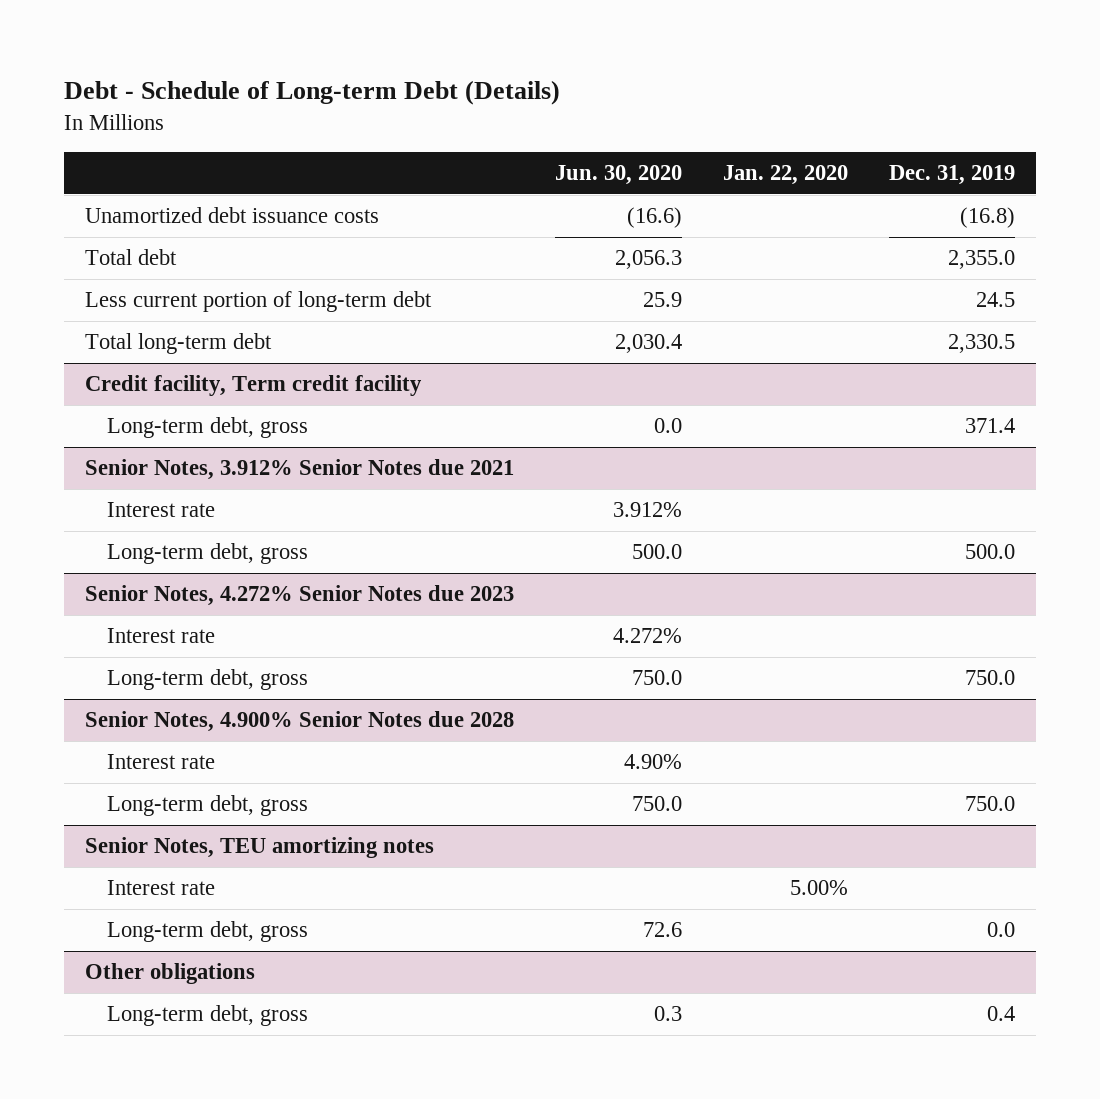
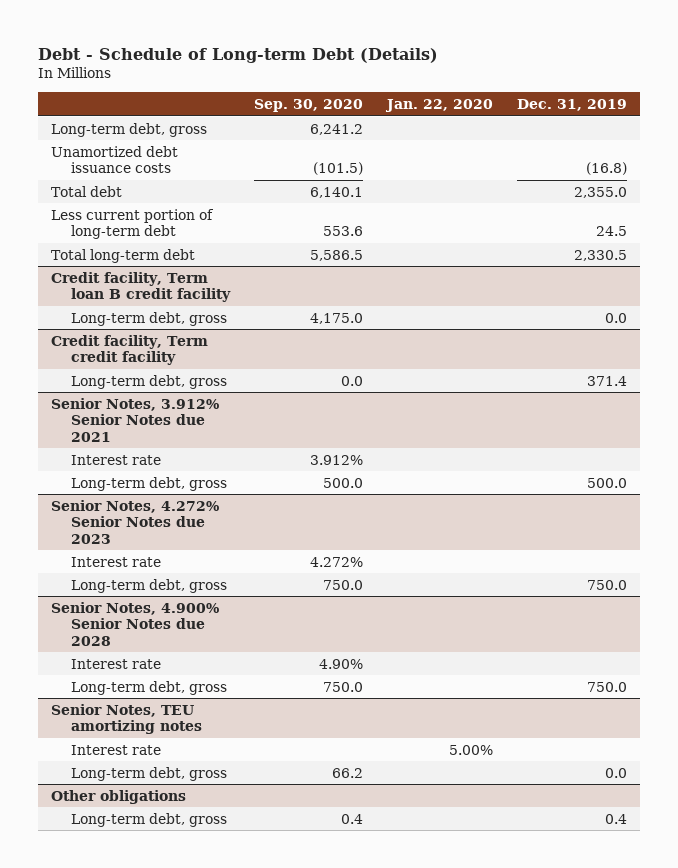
[554,165,682,186] Jun. 30, 2020 -> none
none -> [253,99,363,113] Sep. 30, 2020
none -> [50,122,207,137] Long-term debt, gross
none -> [50,271,231,303] Credit facility, Term loan B credit facility
none -> [70,311,227,326] Long-term debt, gross

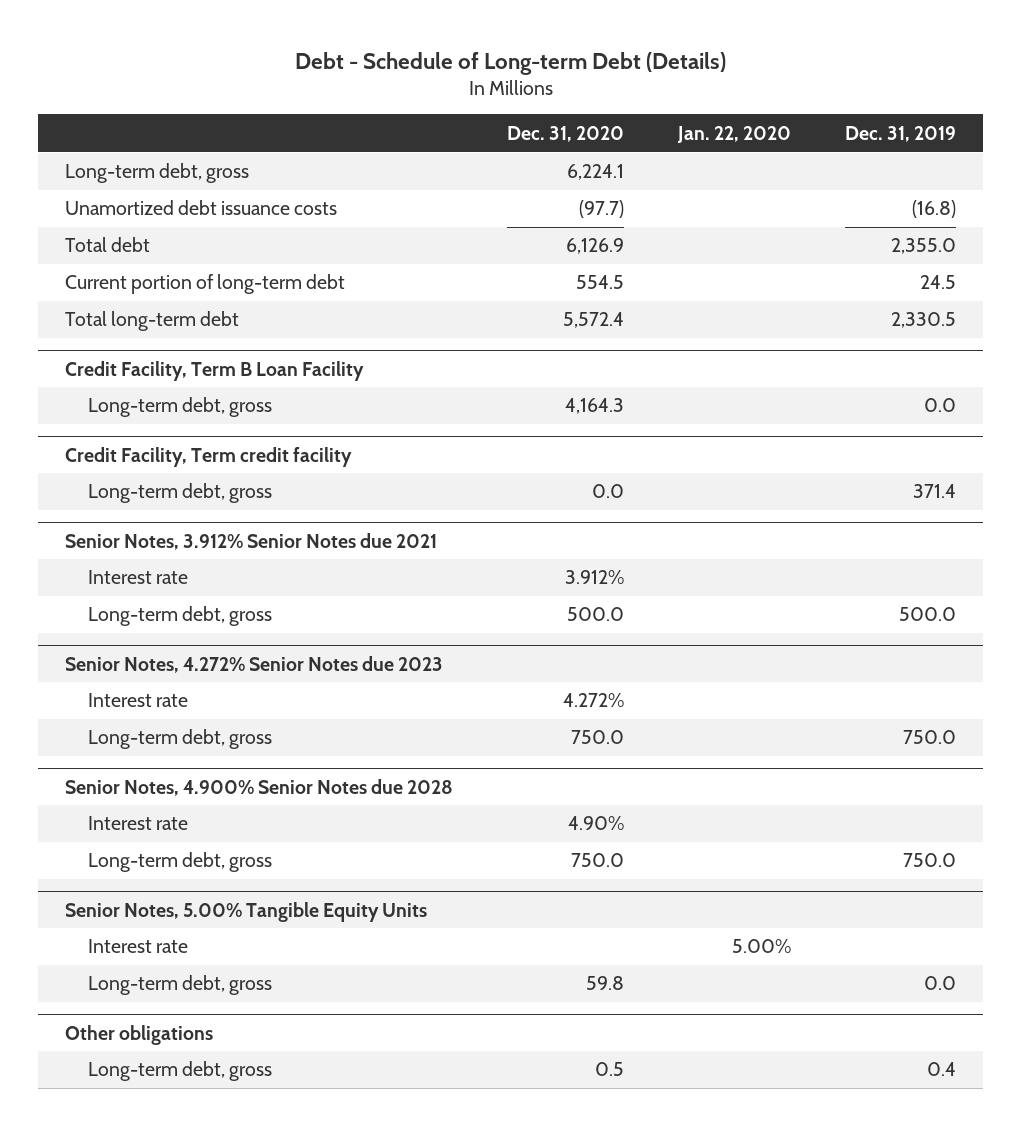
[253,99,363,113] Sep. 30, 2020 -> none
none -> [507,125,625,142] Dec. 31, 2020
[50,208,214,240] Less current portion of long-term debt -> [65,274,346,295] Current portion of long-term debt
[50,271,231,303] Credit facility, Term loan B credit facility -> [65,360,365,381] Credit Facility, Term B Loan Facility
[50,334,208,366] Credit facility, Term credit facility -> [65,446,353,467] Credit Facility, Term credit facility
[50,703,202,735] Senior Notes, TEU amortizing notes -> none
none -> [65,901,428,922] Senior Notes, 5.00% Tangible Equity Units

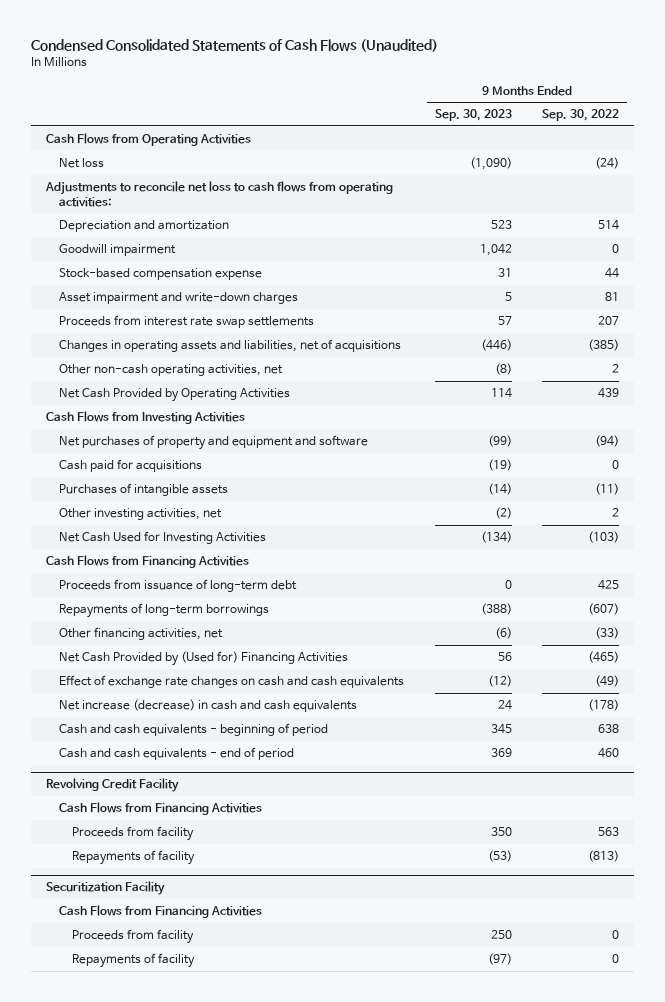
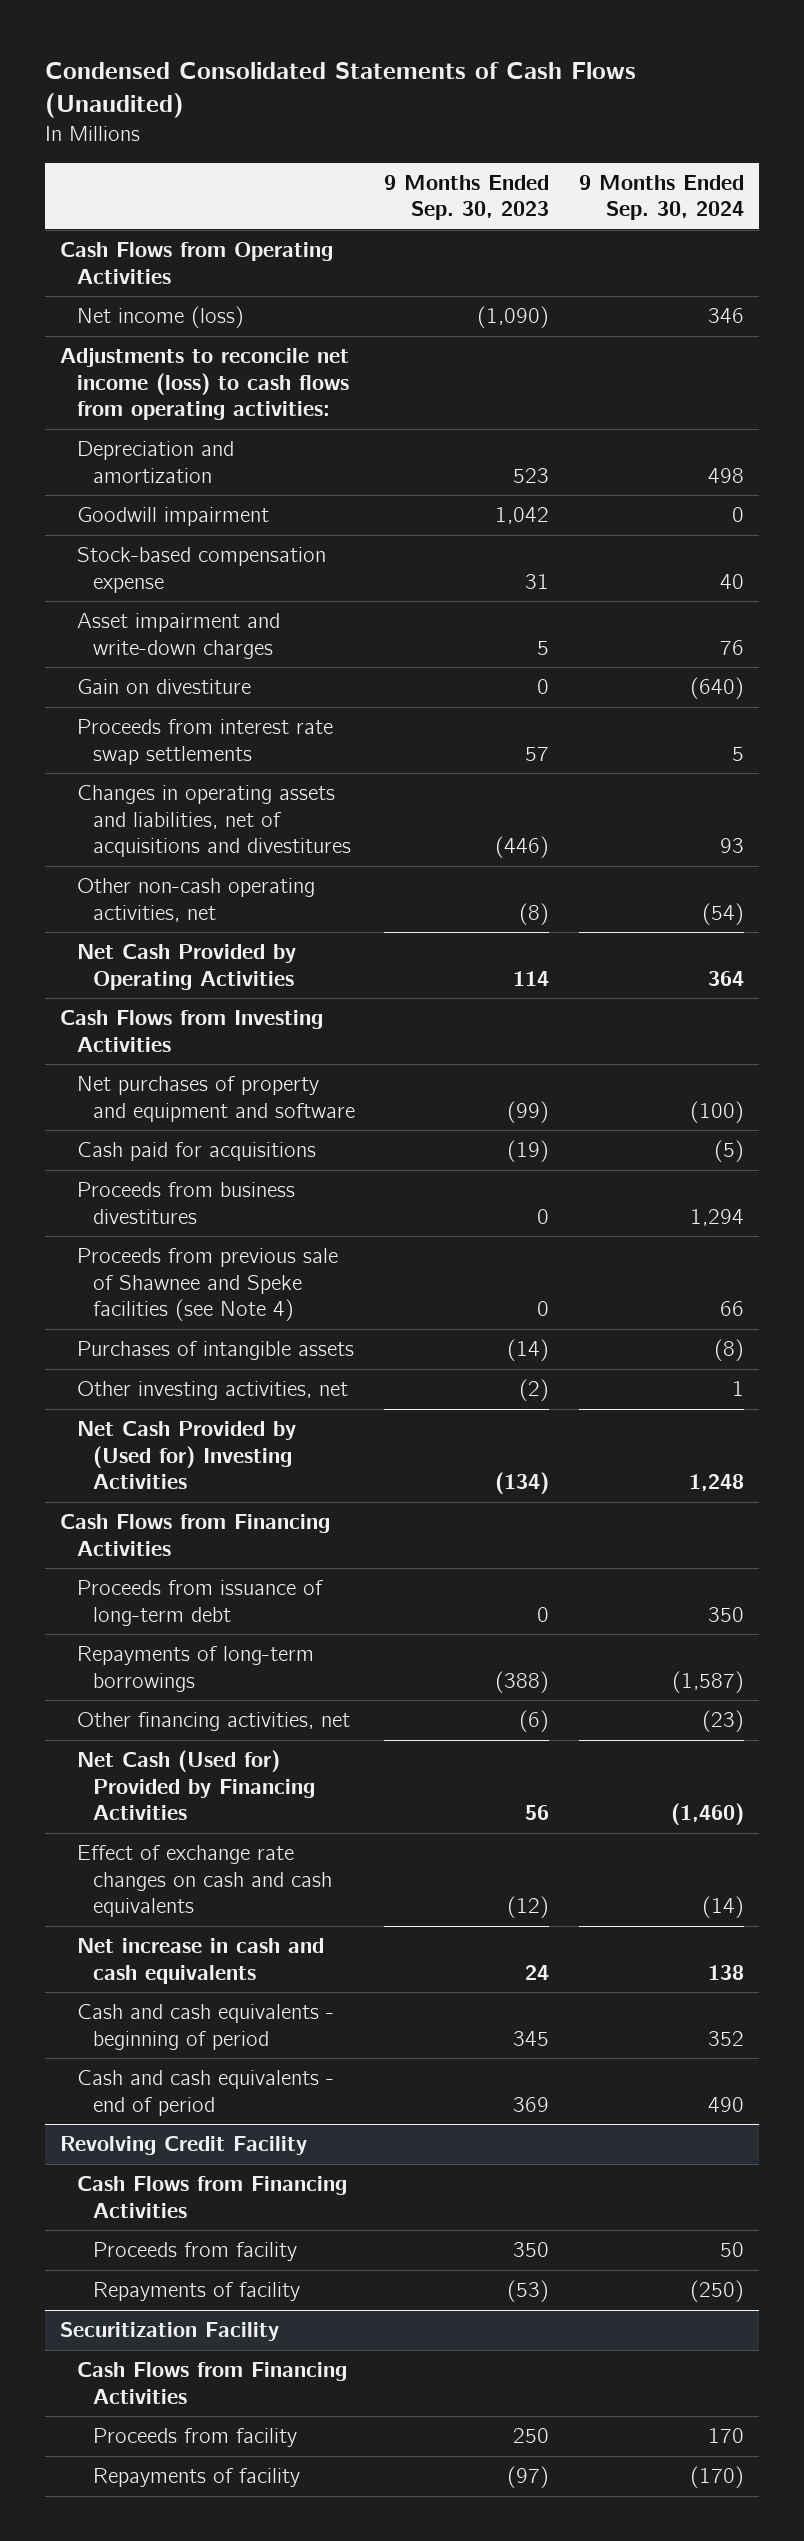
[542,109,620,122] Sep. 30, 2022 -> none
none -> [578,174,744,221] 9 Months Ended Sep. 30, 2024
[58,158,104,169] Net loss -> [76,306,244,329] Net income (loss)
[45,181,394,207] Adjustments to reconcile net loss to cash flows from operating activities: -> [60,348,350,421] Adjustments to reconcile net income (loss) to cash flows from operating activities:
none -> [76,679,251,695] Gain on divestiture
[58,339,401,353] Changes in operating assets and liabilities, net of acquisitions -> [76,785,351,858] Changes in operating assets and liabilities, net of acquisitions and divestitures
none -> [76,1182,295,1224] Proceeds from business divestitures
none -> [76,1248,338,1322] Proceeds from previous sale of Shawnee and Speke facilities (see Note 4)
[58,531,266,545] Net Cash Used for Investing Activities -> [76,1421,296,1490] Net Cash Provided by (Used for) Investing Activities
[58,651,348,667] Net Cash Provided by (Used for) Financing Activities -> [76,1750,315,1821] Net Cash (Used for) Provided by Financing Activities
[58,699,357,713] Net increase (decrease) in cash and cash equivalents -> [76,1938,324,1984] Net increase in cash and cash equivalents

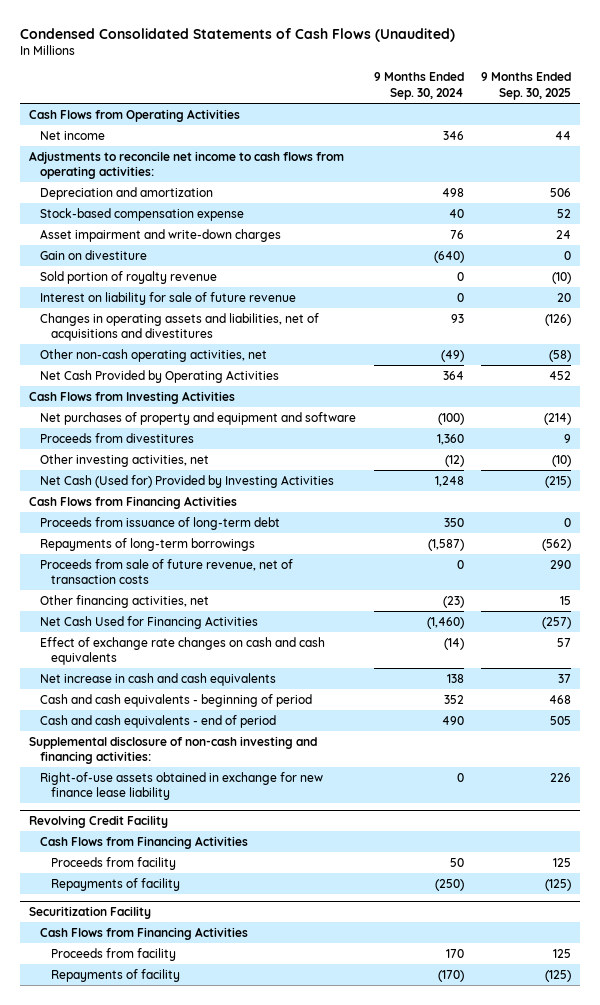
[384,174,550,221] 9 Months Ended Sep. 30, 2023 -> none
none -> [481,72,572,100] 9 Months Ended Sep. 30, 2025
[76,306,244,329] Net income (loss) -> [39,130,105,140] Net income
[60,348,350,421] Adjustments to reconcile net income (loss) to cash flows from operating activities: -> [29,150,345,180] Adjustments to reconcile net income to cash flows from operating activities:
[76,507,269,527] Goodwill impairment -> none
[76,719,333,765] Proceeds from interest rate swap settlements -> none
none -> [39,270,217,284] Sold portion of royalty revenue
none -> [39,291,296,305] Interest on liability for sale of future revenue
[701,902,744,925] (54) -> [440,349,464,362] (49)
[76,1142,316,1162] Cash paid for acquisitions -> none
[76,1248,338,1322] Proceeds from previous sale of Shawnee and Speke facilities (see Note 4) -> none
[76,1341,354,1361] Purchases of intangible assets -> none
[76,1182,295,1224] Proceeds from business divestitures -> [39,432,194,443] Proceeds from divestitures
[689,1208,744,1226] 1,294 -> [436,433,464,445] 1,360
[731,1381,744,1397] 1 -> [444,454,464,467] (12)
[76,1421,296,1490] Net Cash Provided by (Used for) Investing Activities -> [39,474,334,488] Net Cash (Used for) Provided by Investing Activities
none -> [39,558,293,585] Proceeds from sale of future revenue, net of transaction costs
[76,1750,315,1821] Net Cash (Used for) Provided by Financing Activities -> [39,615,258,629] Net Cash Used for Financing Activities
none -> [29,735,318,765] Supplemental disclosure of non-cash investing and financing activities:
none -> [39,771,323,801] Right-of-use assets obtained in exchange for new finance lease liability

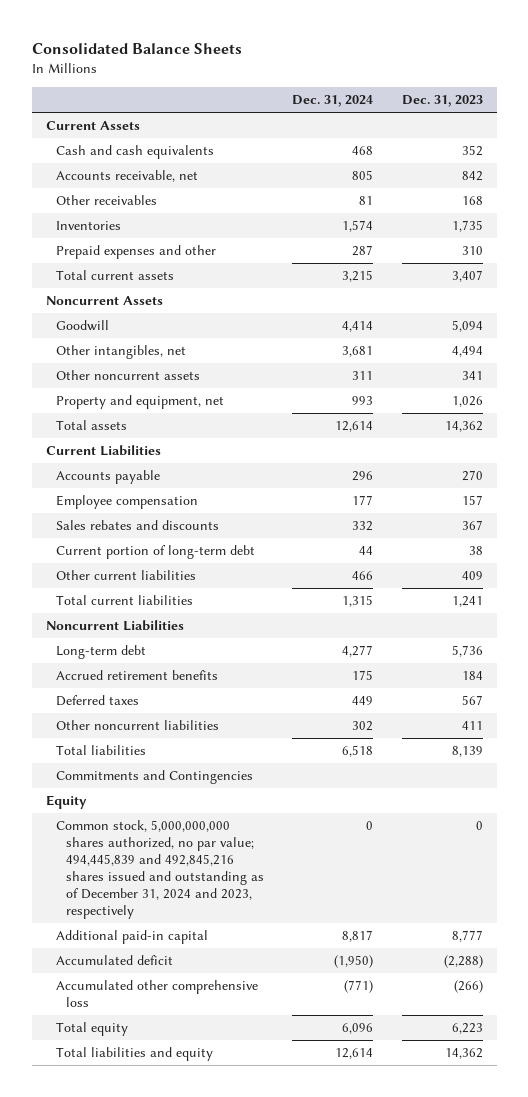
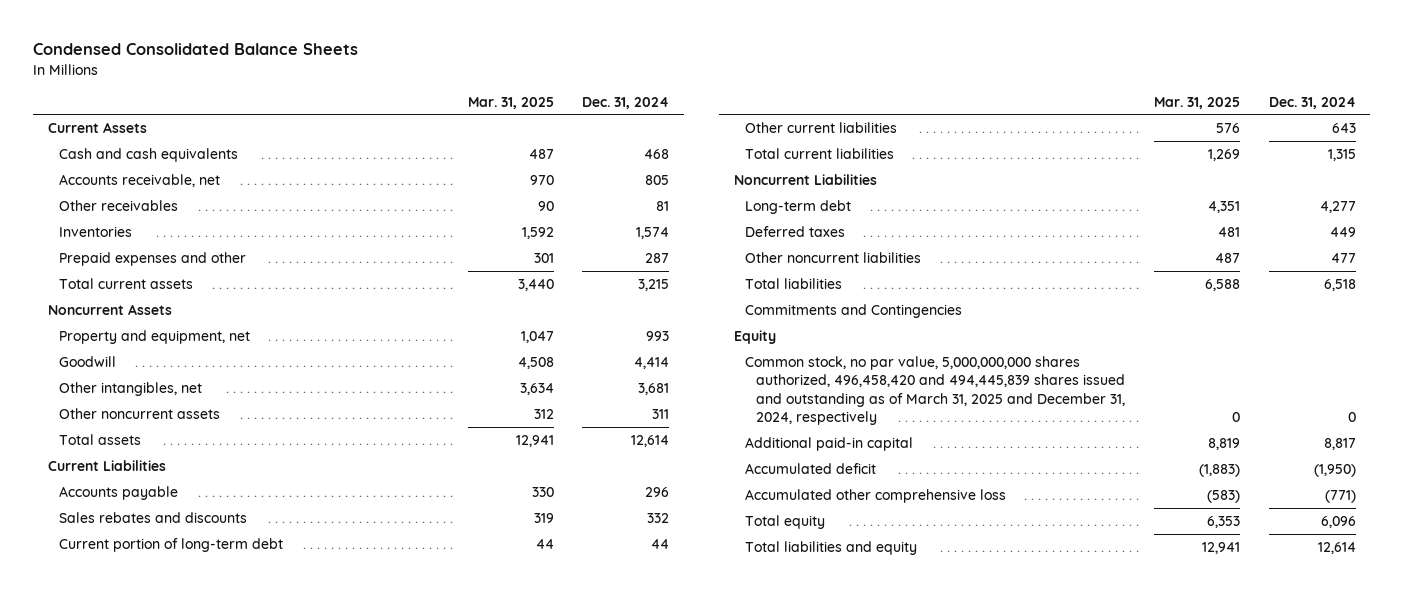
[31,42,242,54] Consolidated Balance Sheets -> [33,43,359,56] Condensed Consolidated Balance Sheets
[401,95,483,108] Dec. 31, 2023 -> none
none -> [467,96,554,109] Mar. 31, 2025
[56,395,225,410] Property and equipment, net -> [58,329,250,344] Property and equipment, net
[56,495,199,510] Employee compensation -> none
[352,571,374,581] 466 -> [1331,122,1356,133] 643
[56,670,219,681] Accrued retirement benefits -> none
[352,721,374,732] 302 -> [1330,252,1356,263] 477
[56,820,265,920] Common stock, 5,000,000,000 shares authorized, no par value; 494,445,839 and 492,845,216 shares issued and outstanding as of December 31, 2024 and 2023, respectively -> [744,355,1125,426] Common stock, no par value, 5,000,000,000 shares authorized, 496,458,420 and 494,445,839 shares issued and outstanding as of March 31, 2025 and December 31, 2024, respectively

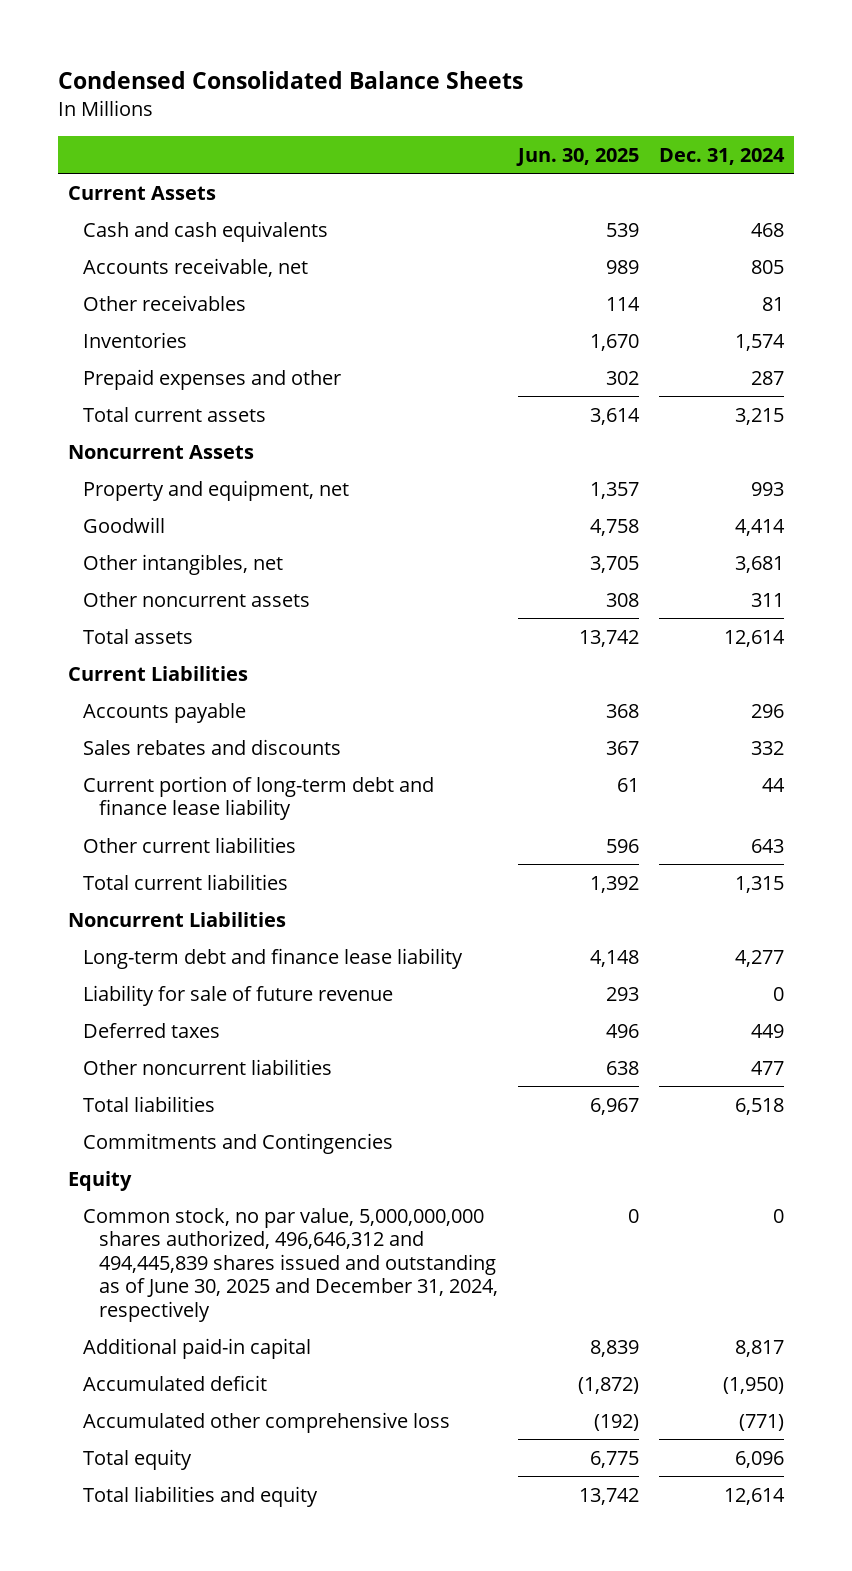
[467,96,554,109] Mar. 31, 2025 -> none
none -> [515,147,639,166] Jun. 30, 2025
[58,537,283,552] Current portion of long-term debt -> [83,775,435,821] Current portion of long-term debt and finance lease liability
[744,199,851,214] Long-term debt -> [83,947,464,969] Long-term debt and finance lease liability
none -> [83,984,394,1006] Liability for sale of future revenue
[744,355,1125,426] Common stock, no par value, 5,000,000,000 shares authorized, 496,458,420 and 494,445,839 shares issued and outstanding as of March 31, 2025 and December 31, 2024, respectively -> [83,1207,498,1322] Common stock, no par value, 5,000,000,000 shares authorized, 496,646,312 and 494,445,839 shares issued and outstanding as of June 30, 2025 and December 31, 2024, respectively

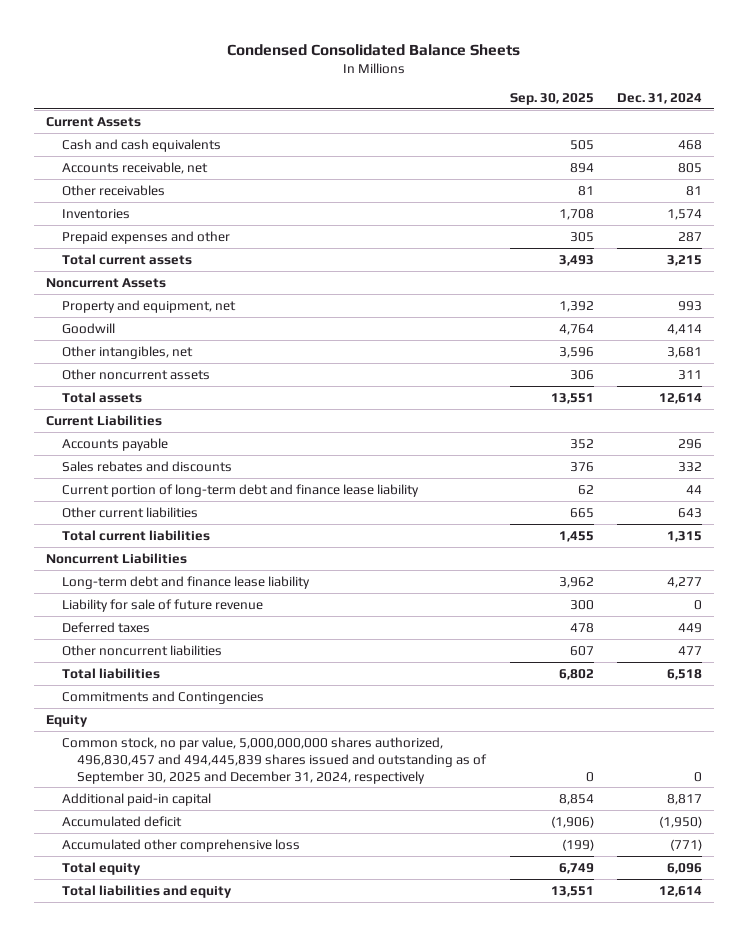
[515,147,639,166] Jun. 30, 2025 -> none
none -> [509,92,594,105] Sep. 30, 2025
[83,1207,498,1322] Common stock, no par value, 5,000,000,000 shares authorized, 496,646,312 and 494,445,839 shares issued and outstanding as of June 30, 2025 and December 31, 2024, respectively -> [61,736,488,784] Common stock, no par value, 5,000,000,000 shares authorized, 496,830,457 and 494,445,839 shares issued and outstanding as of September 30, 2025 and December 31, 2024, respectively

